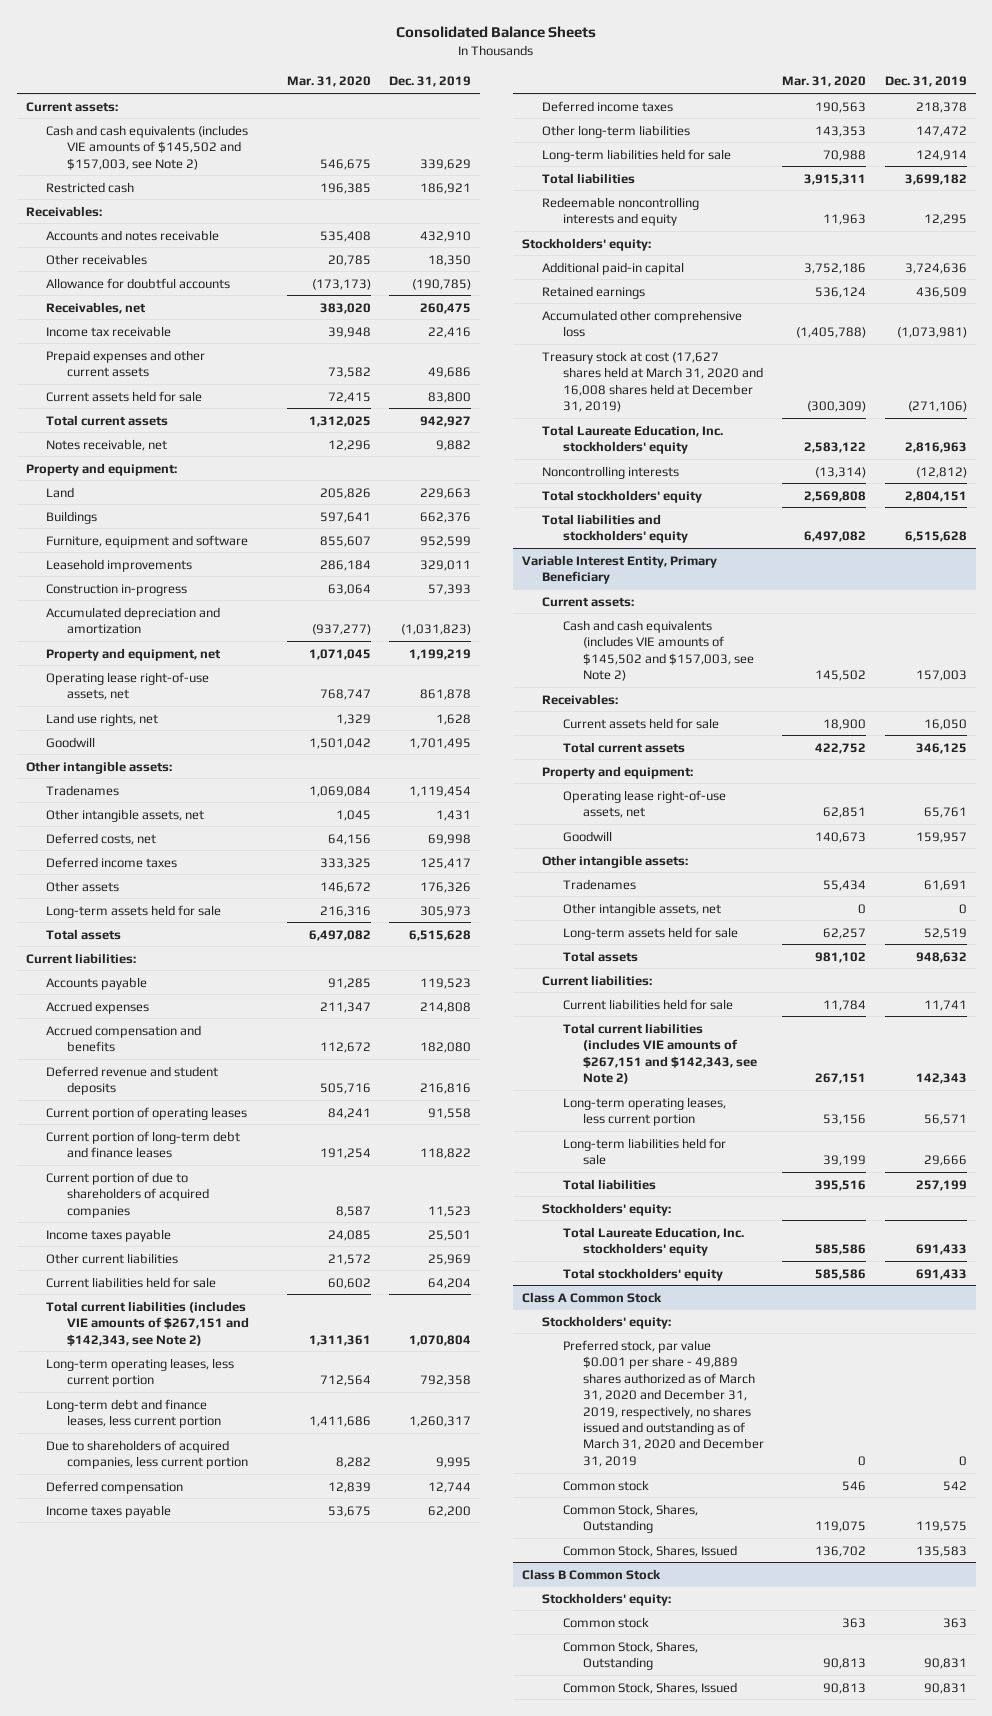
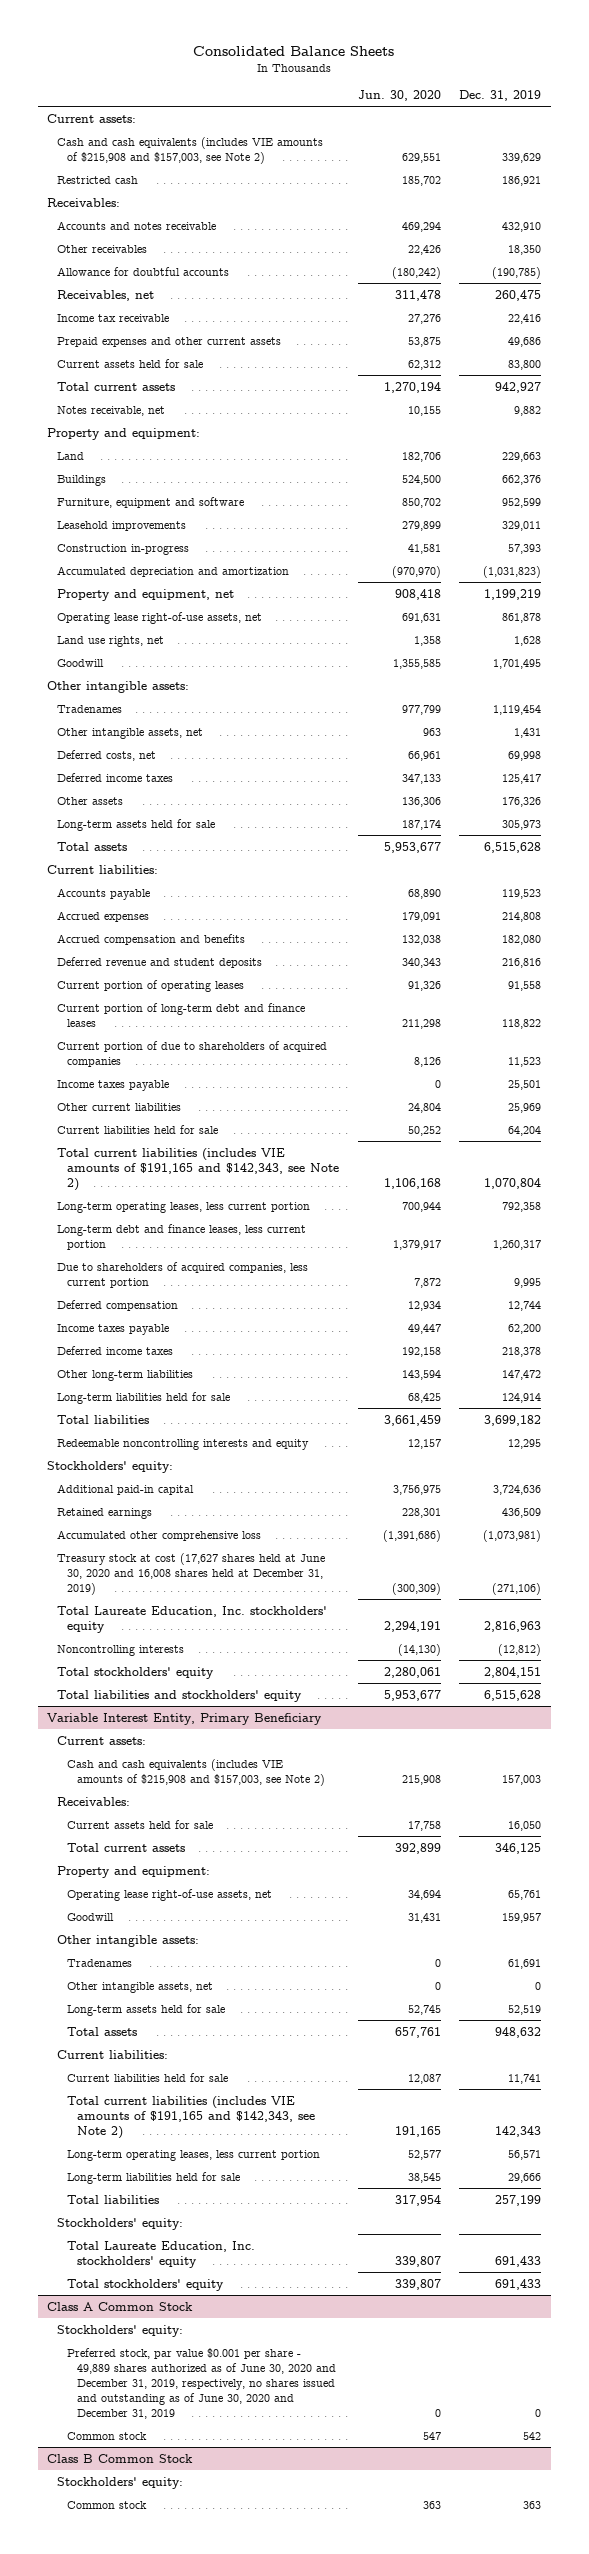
[286,76,371,88] Mar. 31, 2020 -> none
none -> [357,89,441,101] Jun. 30, 2020
[46,124,249,170] Cash and cash equivalents (includes VIE amounts of $145,502 and $157,003, see Note 2) -> [57,136,324,164] Cash and cash equivalents (includes VIE amounts of $215,908 and $157,003, see Note 2)
[46,1300,249,1346] Total current liabilities (includes VIE amounts of $267,151 and $142,343, see Note 2) -> [57,1147,340,1191] Total current liabilities (includes VIE amounts of $191,165 and $142,343, see Note 2)
[542,350,763,413] Treasury stock at cost (17,627 shares held at March 31, 2020 and 16,008 shares held at December 31, 2019) -> [57,1552,326,1595] Treasury stock at cost (17,627 shares held at June 30, 2020 and 16,008 shares held at December 31, 2019)
[562,619,755,682] Cash and cash equivalents (includes VIE amounts of $145,502 and $157,003, see Note 2) -> [67,1758,326,1786] Cash and cash equivalents (includes VIE amounts of $215,908 and $157,003, see Note 2)
[562,1022,758,1085] Total current liabilities (includes VIE amounts of $267,151 and $142,343, see Note 2) -> [67,2095,316,2139] Total current liabilities (includes VIE amounts of $191,165 and $142,343, see Note 2)
[562,1339,765,1467] Preferred stock, par value $0.001 per share - 49,889 shares authorized as of March 31, 2020 and December 31, 2019, respectively, no shares issued and outstanding as of March 31, 2020 and December 31, 2019 -> [67,2347,337,2419] Preferred stock, par value $0.001 per share - 49,889 shares authorized as of June 30, 2020 and December 31, 2019, respectively, no shares issued and outstanding as of June 30, 2020 and December 31, 2019
[562,1503,698,1534] Common Stock, Shares, Outstanding -> none
[562,1544,737,1557] Common Stock, Shares, Issued -> none
[562,1640,698,1671] Common Stock, Shares, Outstanding -> none
[562,1681,737,1694] Common Stock, Shares, Issued -> none

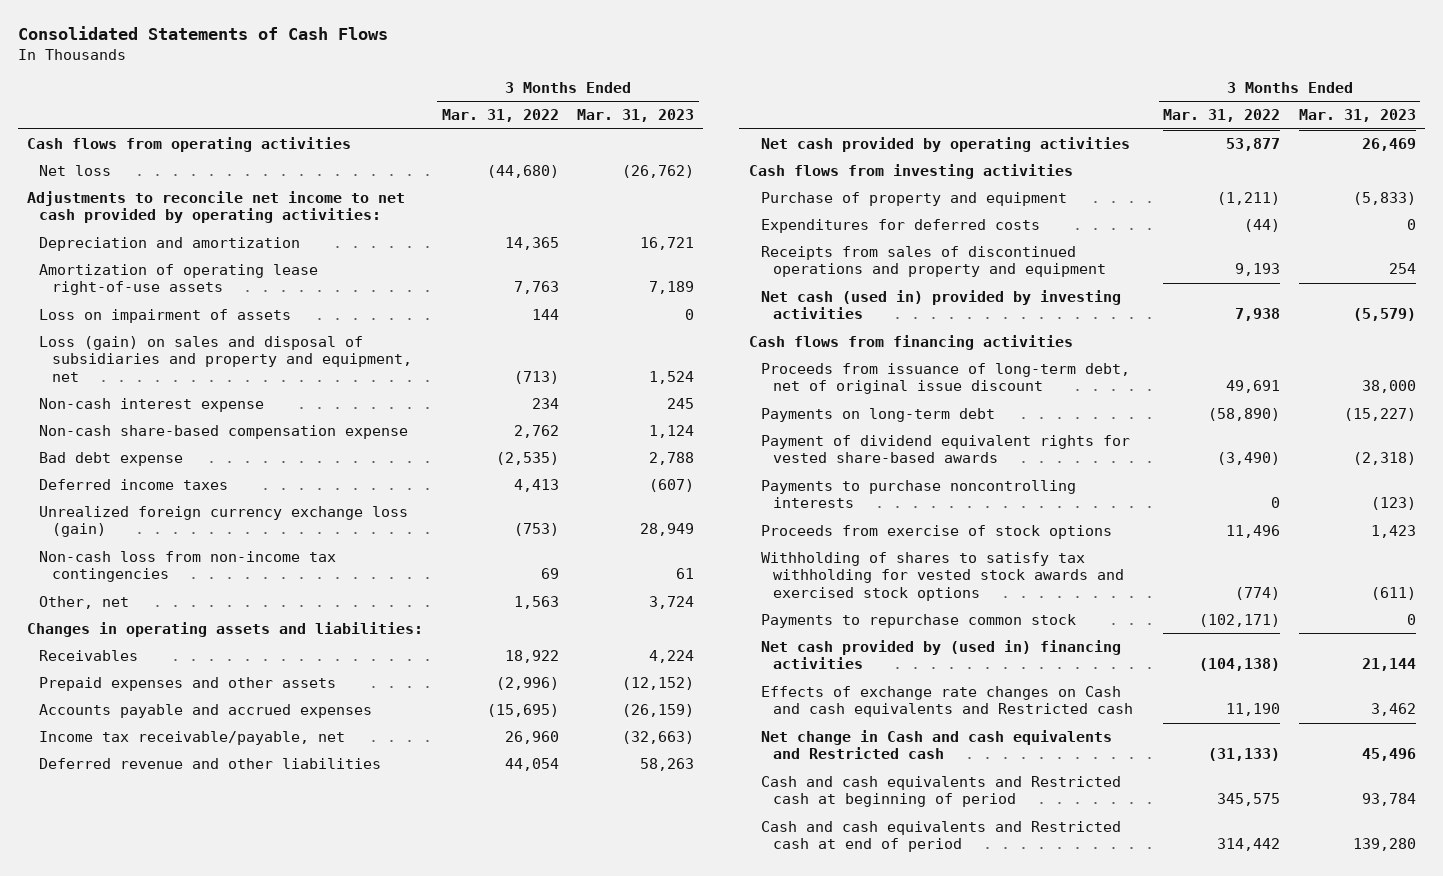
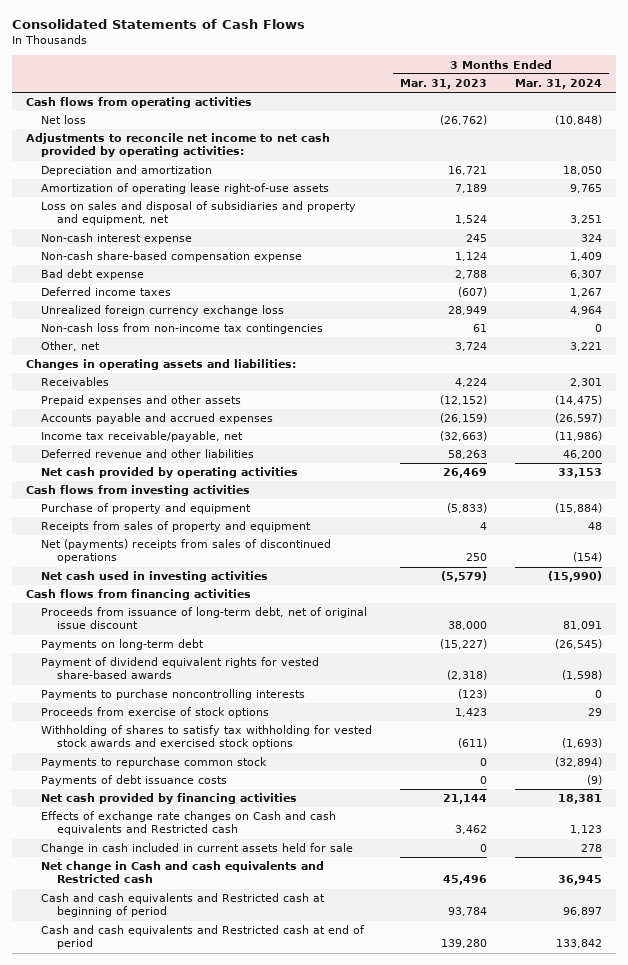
[441,109,559,123] Mar. 31, 2022 -> none
none -> [515,78,603,89] Mar. 31, 2024
[39,308,292,323] Loss on impairment of assets -> none
[39,335,412,382] Loss (gain) on sales and disposal of subsidiaries and property and equipment, net -> [41,201,357,226] Loss on sales and disposal of subsidiaries and property and equipment, net
[39,505,409,538] Unrealized foreign currency exchange loss (gain) -> [41,305,285,317] Unrealized foreign currency exchange loss
[761,218,1041,233] Expenditures for deferred costs -> none
[761,245,1107,278] Receipts from sales of discontinued operations and property and equipment -> [41,521,312,533] Receipts from sales of property and equipment
[1388,263,1416,275] 254 -> [480,522,488,531] 4
none -> [41,539,332,564] Net (payments) receipts from sales of discontinued operations
[761,289,1122,320] Net cash (used in) provided by investing activities -> [41,571,269,583] Net cash used in investing activities
none -> [41,775,228,787] Payments of debt issuance costs
[761,639,1122,670] Net cash provided by (used in) financing activities -> [41,793,298,805] Net cash provided by financing activities
none -> [41,843,354,855] Change in cash included in current assets held for sale

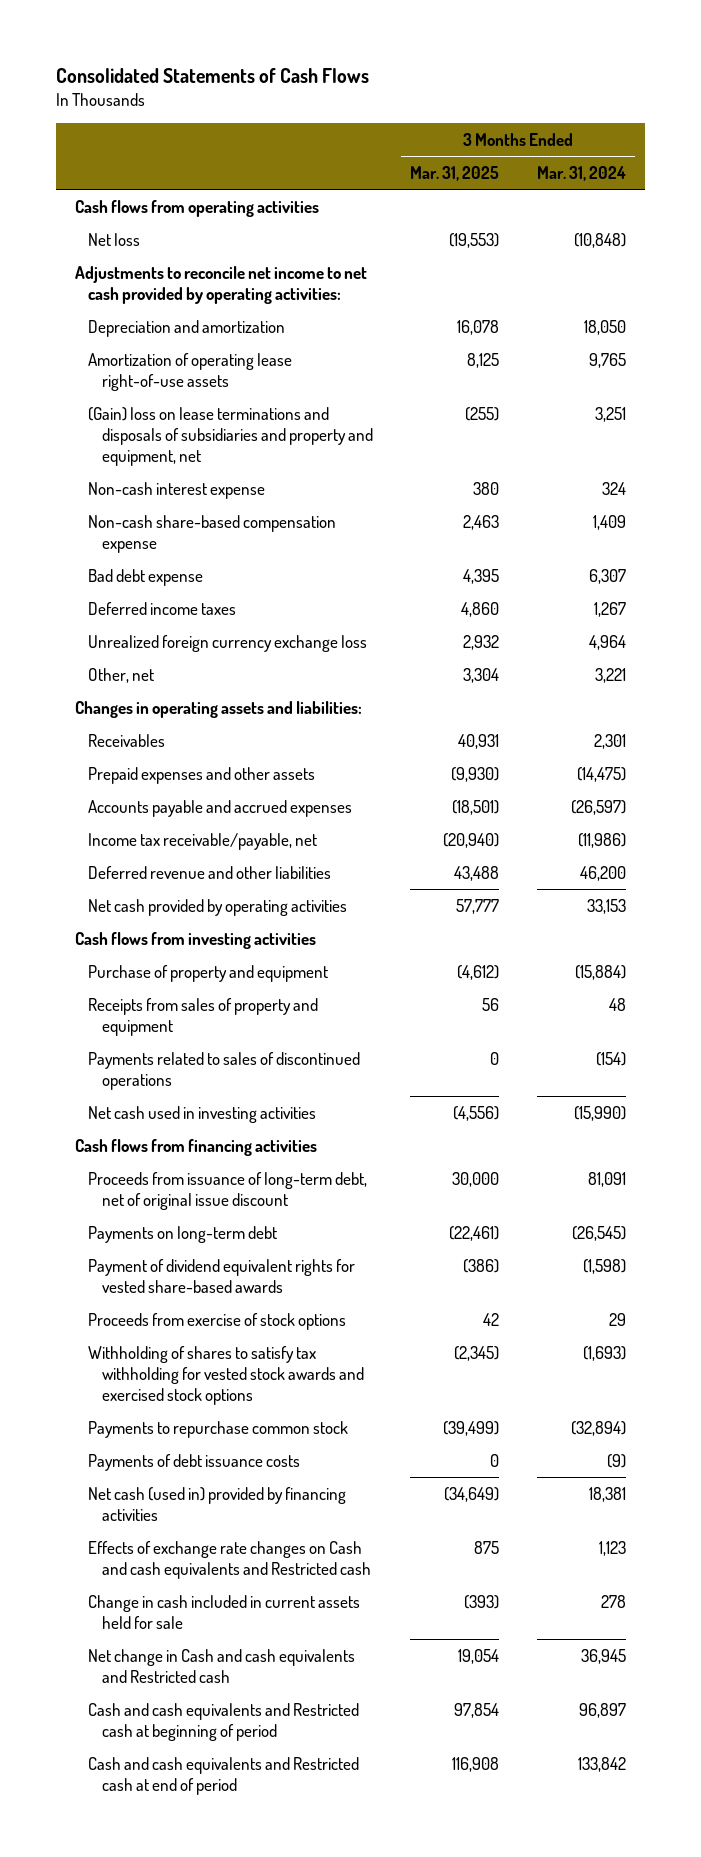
[400,78,488,89] Mar. 31, 2023 -> none
none -> [410,166,500,182] Mar. 31, 2025
[41,201,357,226] Loss on sales and disposal of subsidiaries and property and equipment, net -> [88,406,373,466] (Gain) loss on lease terminations and disposals of subsidiaries and property and equipment, net
[41,323,324,335] Non-cash loss from non-income tax contingencies -> none
[41,539,332,564] Net (payments) receipts from sales of discontinued operations -> [88,1051,361,1090] Payments related to sales of discontinued operations
[41,689,306,701] Payments to purchase noncontrolling interests -> none
[41,793,298,805] Net cash provided by financing activities -> [88,1486,347,1521] Net cash (used in) provided by financing activities

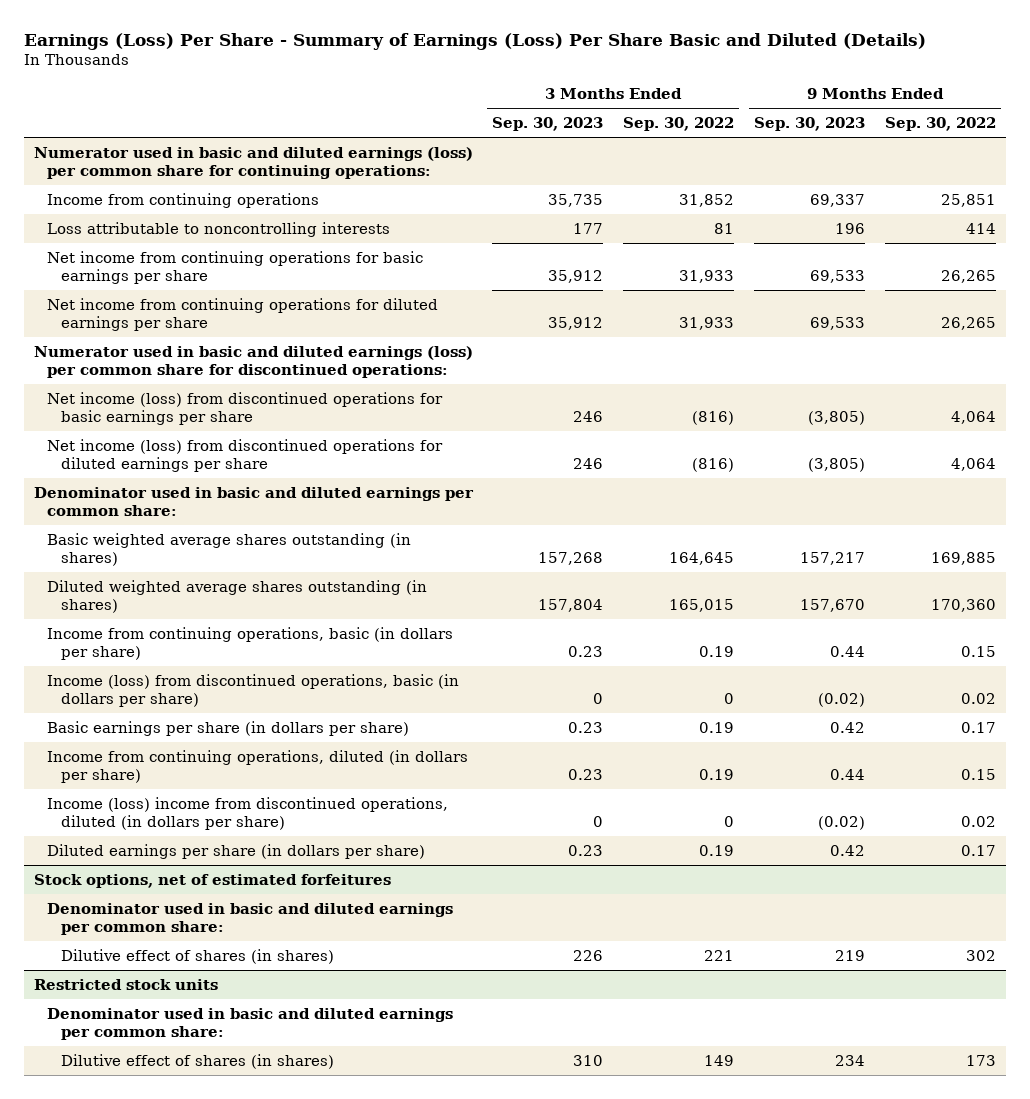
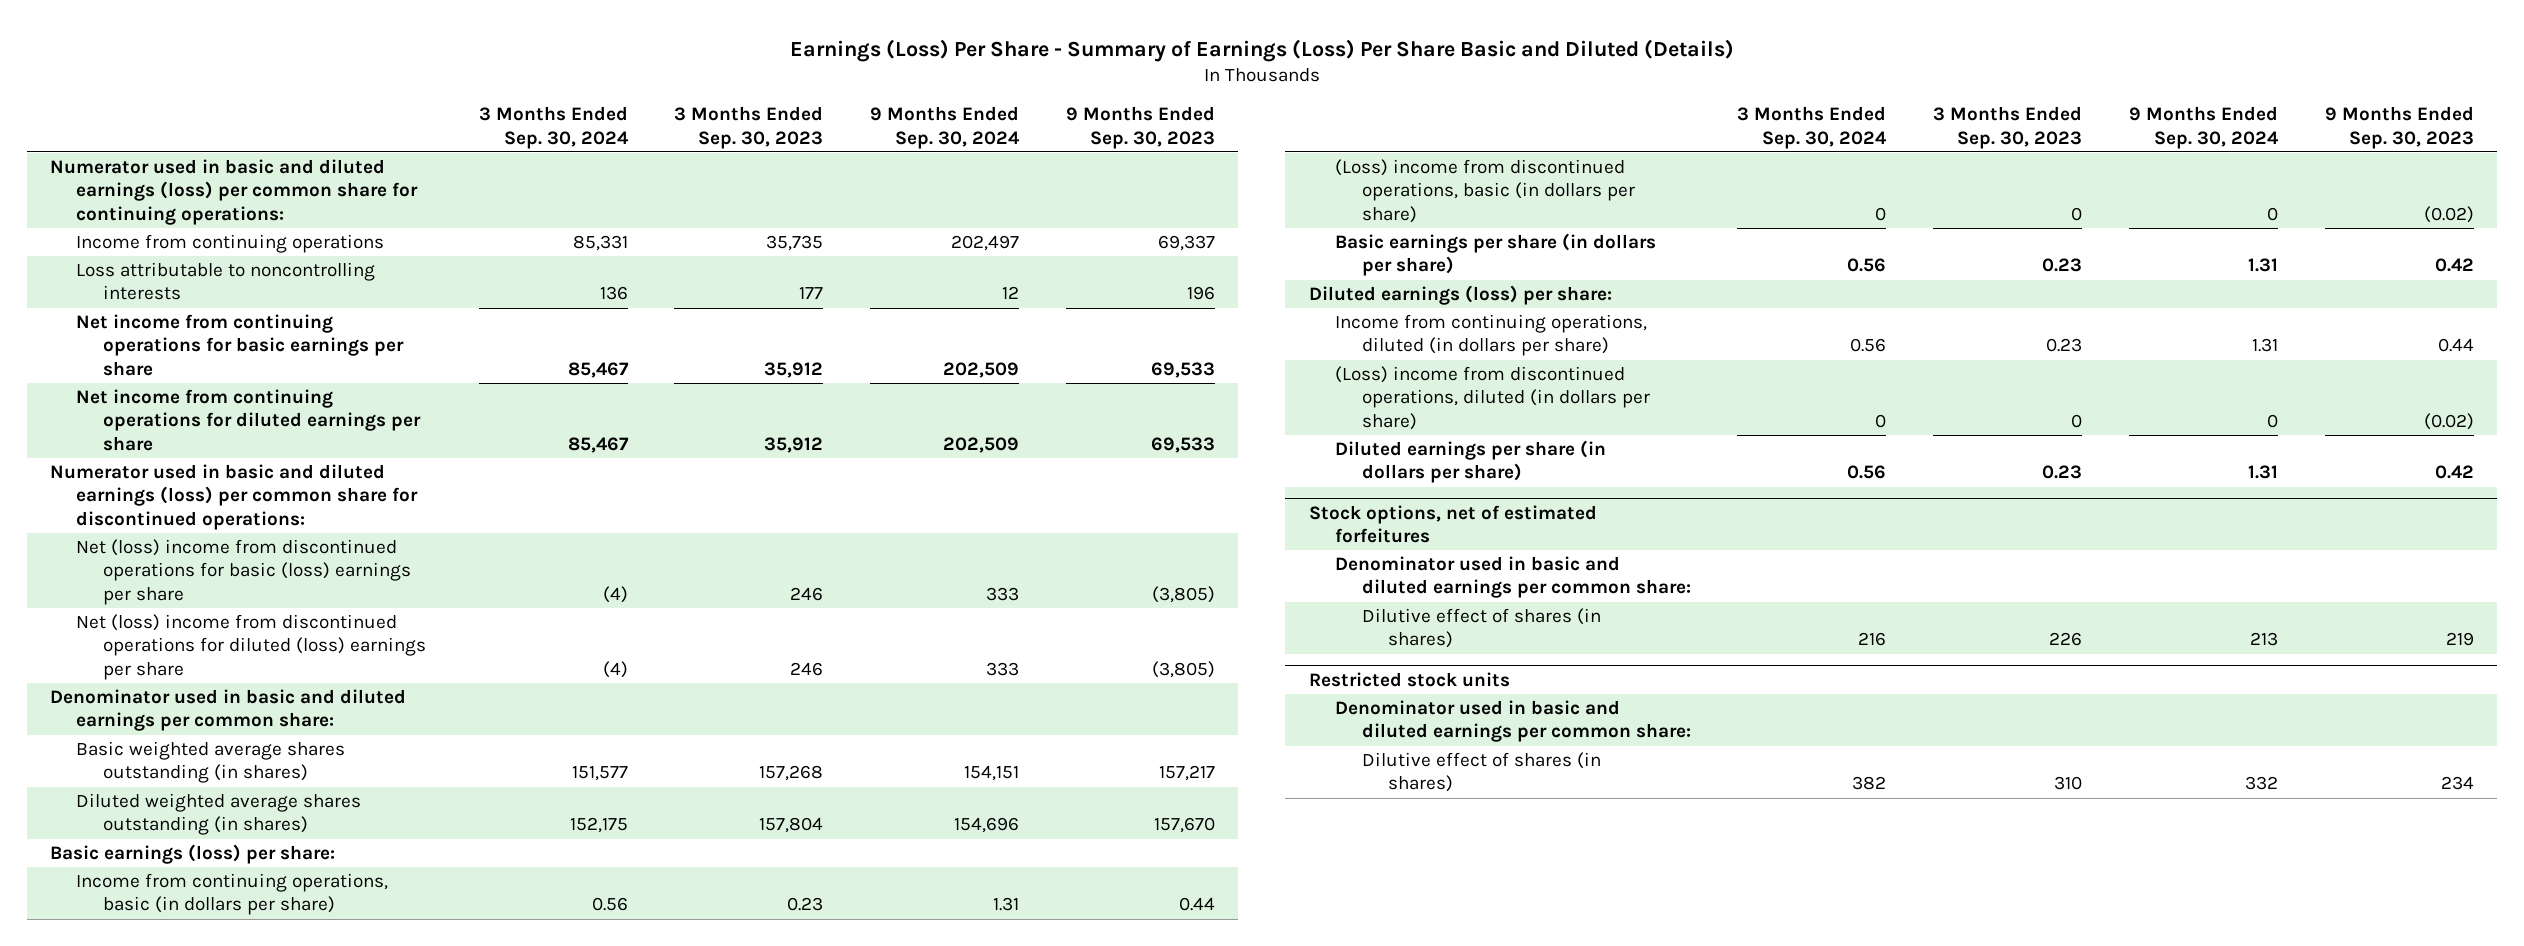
[623,117,735,132] Sep. 30, 2022 -> none
[885,117,997,132] Sep. 30, 2022 -> none
none -> [478,106,629,149] 3 Months Ended Sep. 30, 2024
none -> [870,106,1021,149] 9 Months Ended Sep. 30, 2024
[47,391,444,425] Net income (loss) from discontinued operations for basic earnings per share -> [76,539,411,605] Net (loss) income from discontinued operations for basic (loss) earnings per share
[47,438,444,472] Net income (loss) from discontinued operations for diluted earnings per share -> [76,614,426,680] Net (loss) income from discontinued operations for diluted (loss) earnings per share
none -> [49,844,335,865] Basic earnings (loss) per share:
[47,673,460,707] Income (loss) from discontinued operations, basic (in dollars per share) -> [1335,159,1635,223] (Loss) income from discontinued operations, basic (in dollars per share)
none -> [1308,285,1612,306] Diluted earnings (loss) per share:
[47,796,449,830] Income (loss) income from discontinued operations, diluted (in dollars per share) -> [1335,366,1650,430] (Loss) income from discontinued operations, diluted (in dollars per share)

